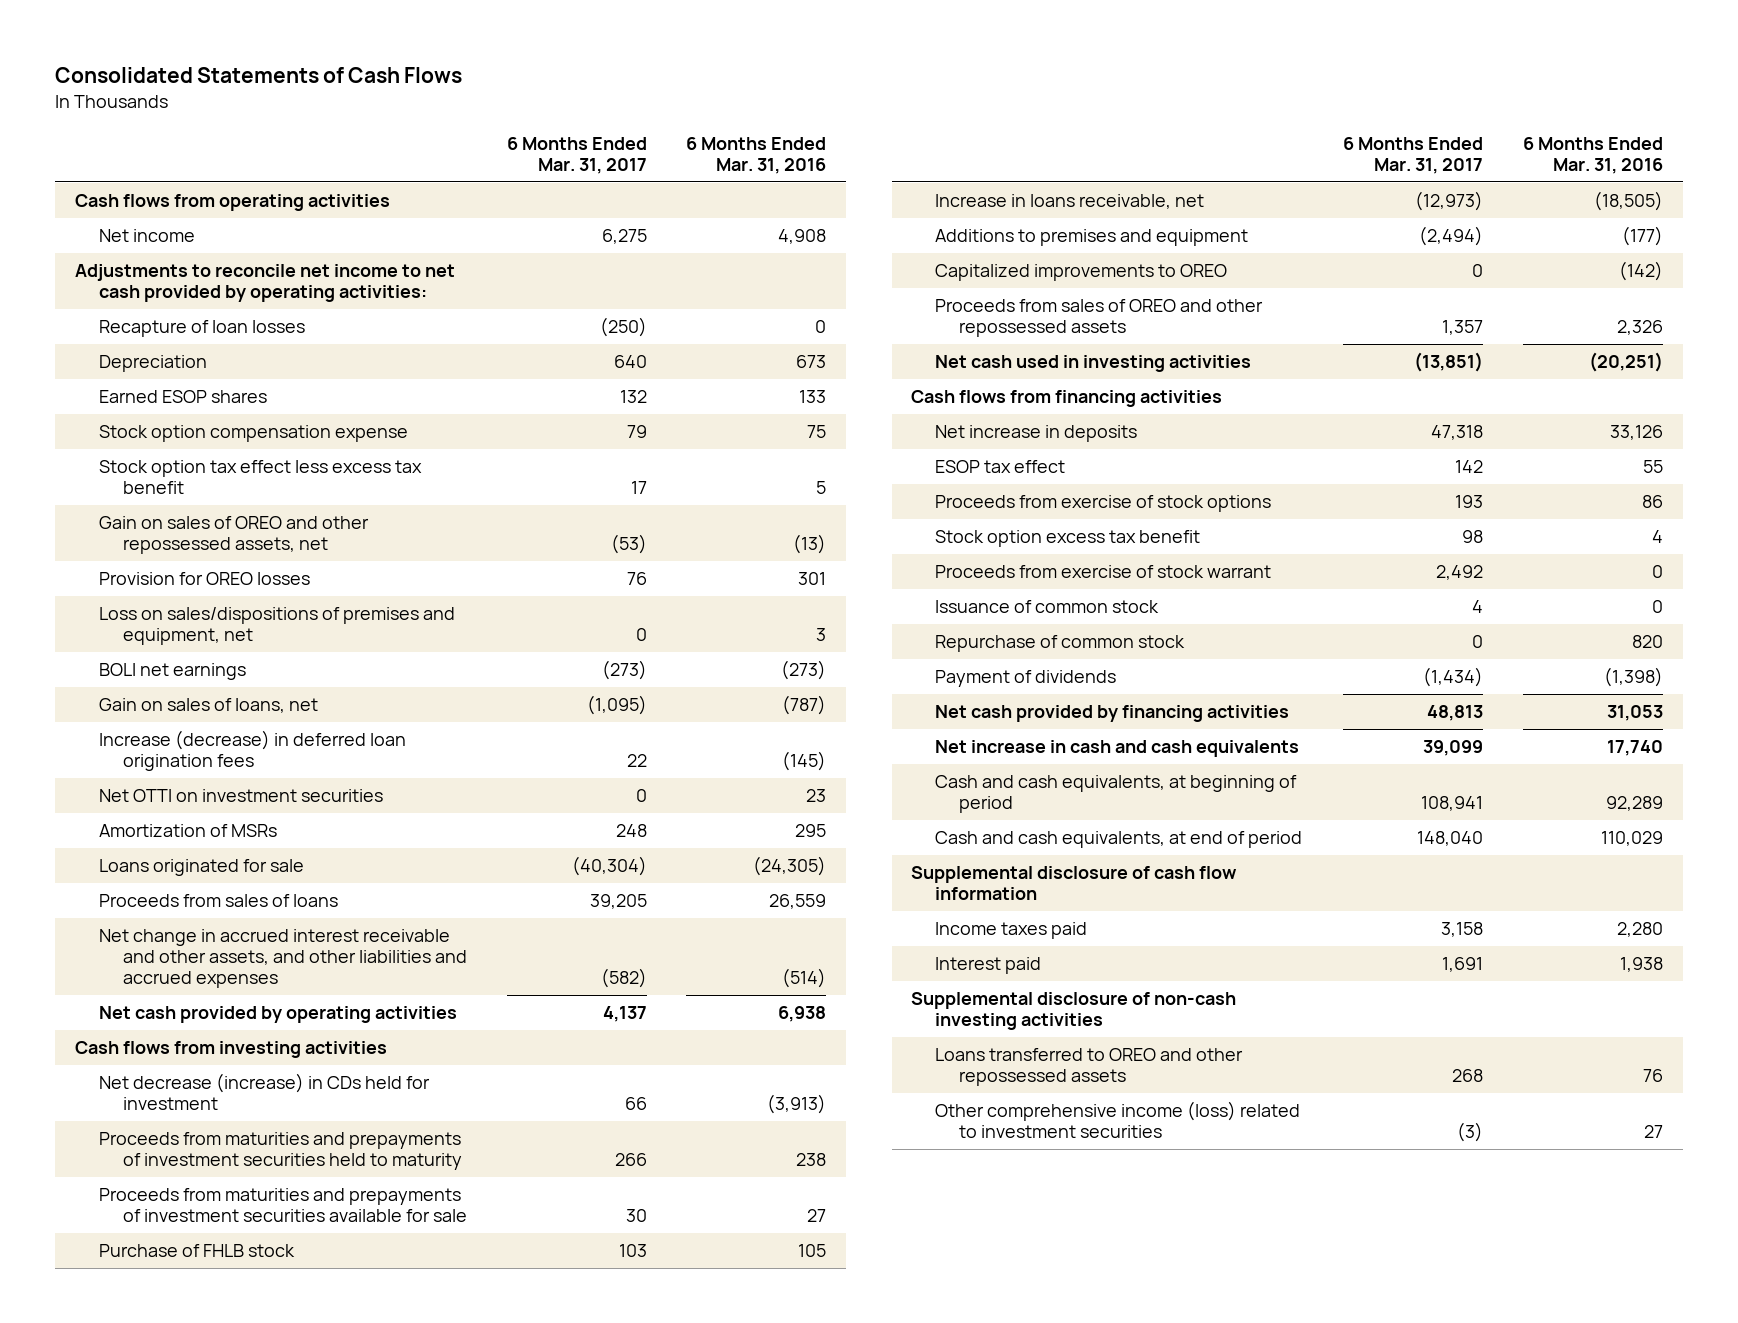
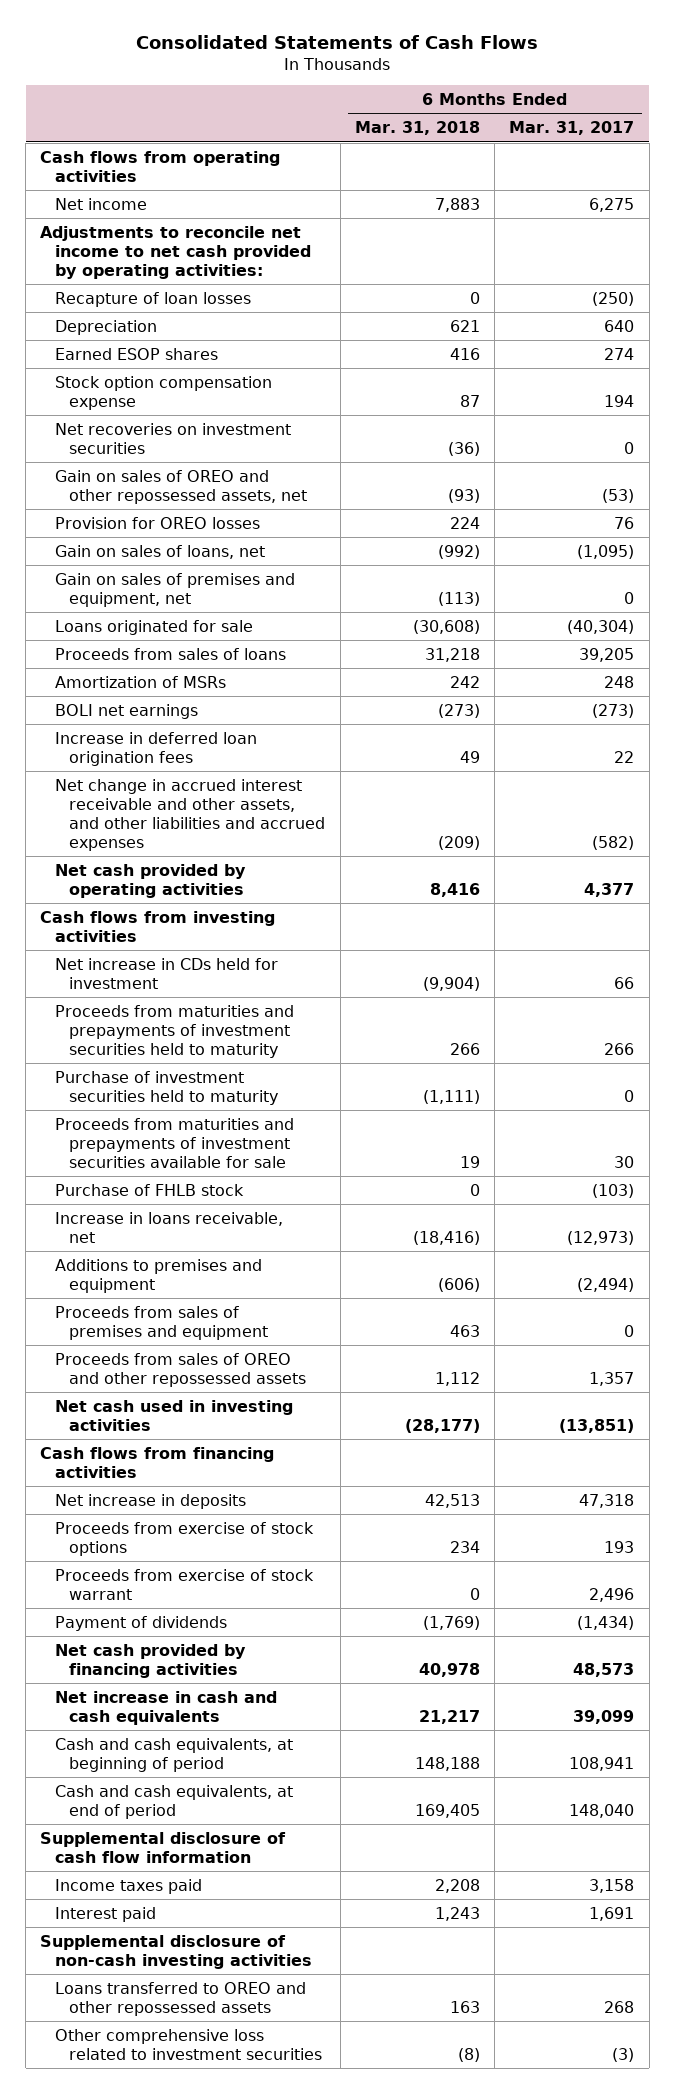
[686,136,827,175] 6 Months Ended Mar. 31, 2016 -> none
none -> [354,121,480,136] Mar. 31, 2018
[98,459,422,495] Stock option tax effect less excess tax benefit -> none
[619,389,647,403] 132 -> [604,347,635,360] 274
[626,424,647,438] 79 -> [604,394,635,407] 194
none -> [54,422,291,454] Net recoveries on investment securities
[98,606,455,646] Loss on sales/dispositions of premises and equipment, net -> none
[98,729,406,772] Increase (decrease) in deferred loan origination fees -> none
[98,788,383,802] Net OTTI on investment securities -> none
none -> [54,572,295,607] Gain on sales of premises and equipment, net
[98,823,277,837] Amortization of MSRs -> [54,675,226,688] Amortization of MSRs
[98,662,246,680] BOLI net earnings -> [54,703,198,719] BOLI net earnings
none -> [54,731,257,766] Increase in deferred loan origination fees
[602,1005,647,1022] 4,137 -> [584,882,635,897] 4,377
[98,1072,430,1111] Net decrease (increase) in CDs held for investment -> [54,957,278,989] Net increase in CDs held for investment
none -> [54,1070,279,1105] Purchase of investment securities held to maturity
[618,1243,647,1257] 103 -> [592,1183,635,1198] (103)
[935,263,1228,281] Capitalized improvements to OREO -> none
none -> [54,1305,269,1340] Proceeds from sales of premises and equipment
[935,459,1066,473] ESOP tax effect -> none
[935,529,1201,547] Stock option excess tax benefit -> none
[935,599,1160,613] Issuance of common stock -> none
[935,634,1186,652] Repurchase of common stock -> none
[1436,564,1484,580] 2,492 -> [589,1587,635,1602] 2,496
[1427,704,1484,721] 48,813 -> [573,1662,635,1677] 48,573
[935,1100,1301,1139] Other comprehensive income (loss) related to investment securities -> [54,2028,323,2060] Other comprehensive loss related to investment securities

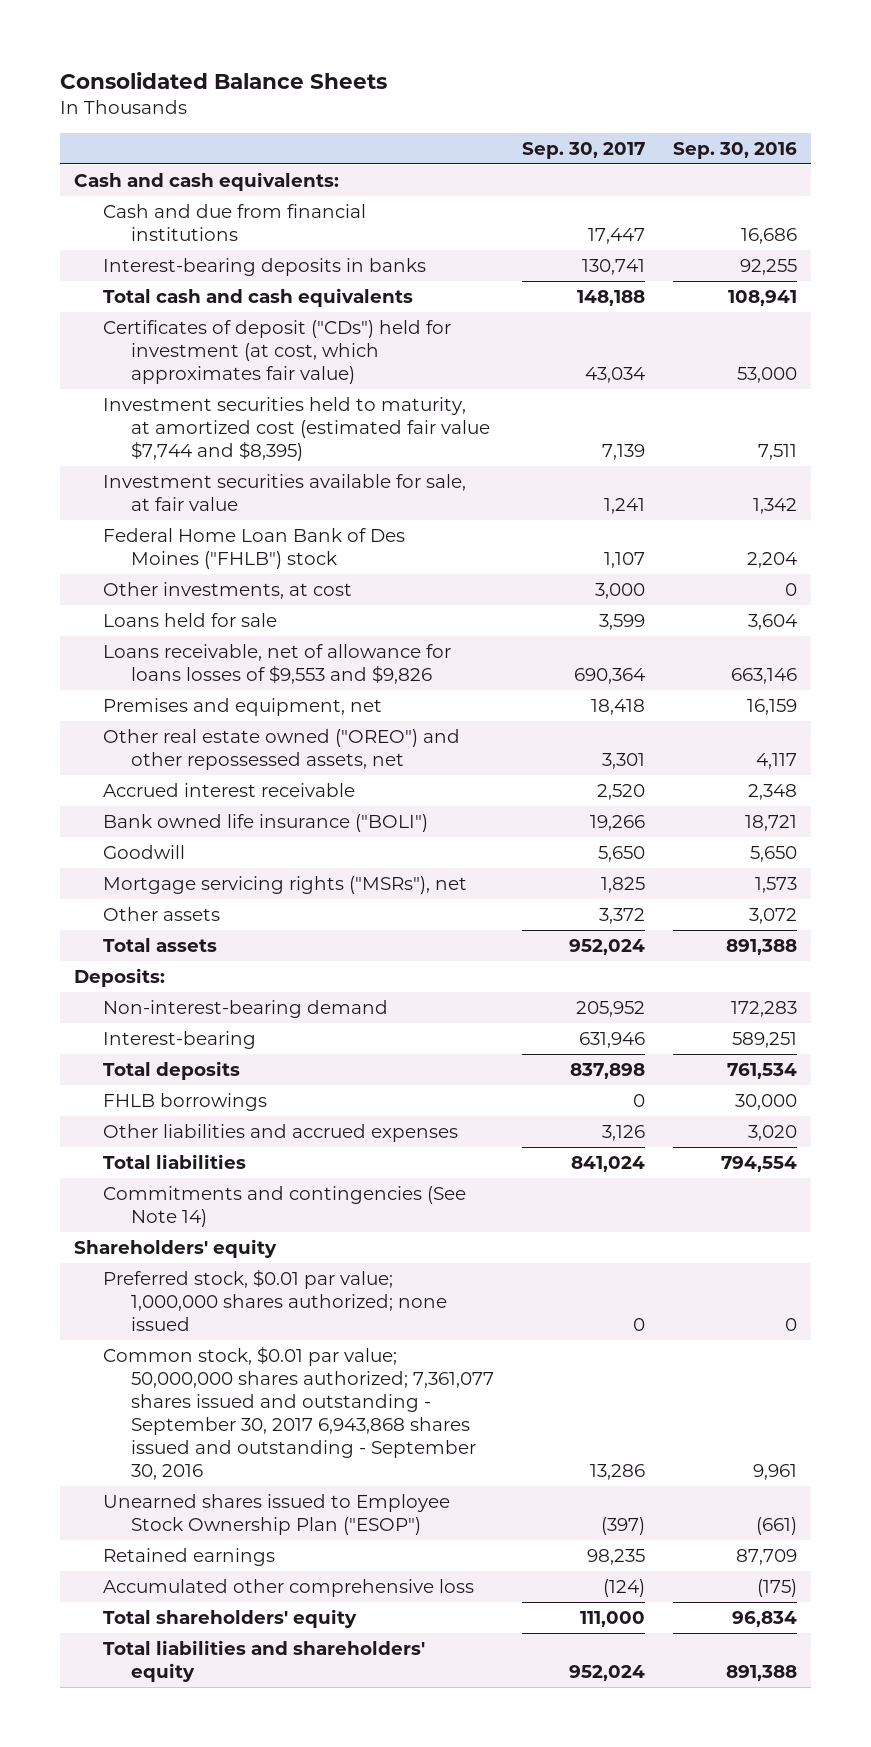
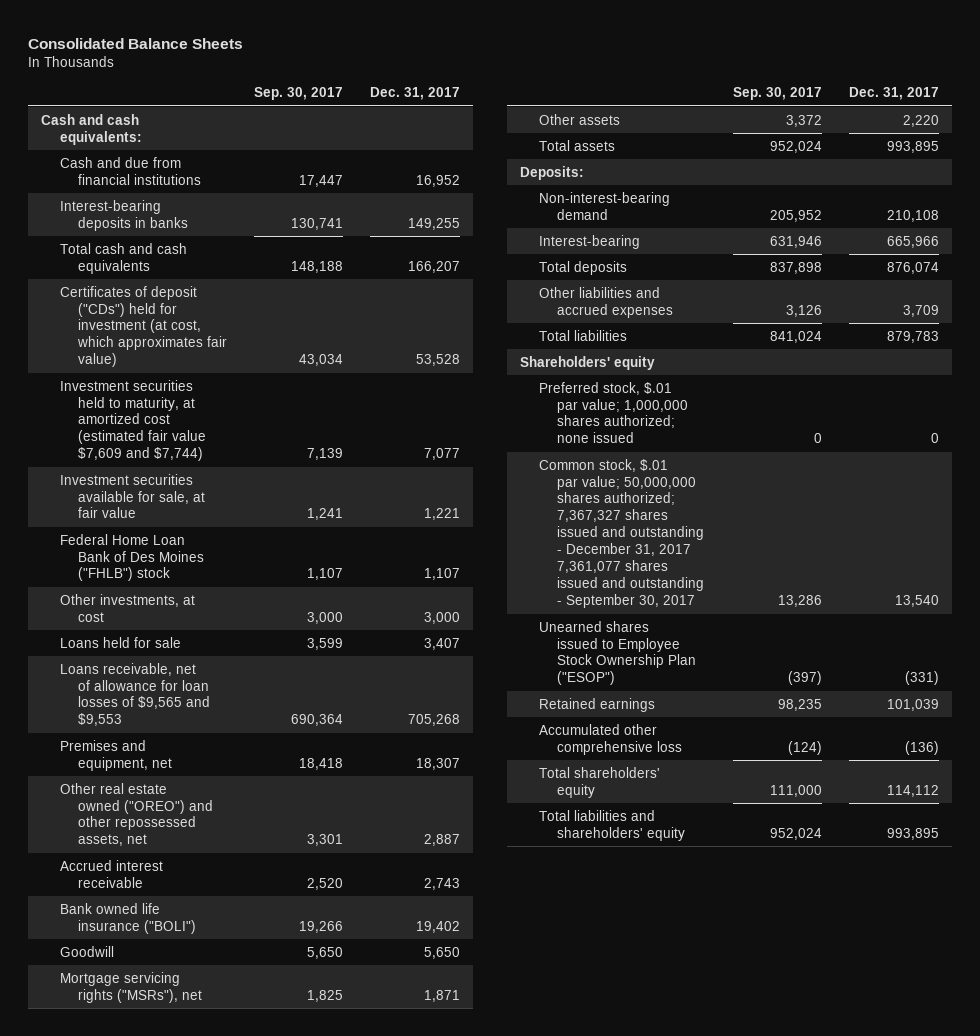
[673,141,798,159] Sep. 30, 2016 -> none
none -> [369,87,460,101] Dec. 31, 2017
[102,397,491,462] Investment securities held to maturity, at amortized cost (estimated fair value $7,744 and $8,395) -> [59,379,207,462] Investment securities held to maturity, at amortized cost (estimated fair value $7,609 and $7,744)
[102,644,451,685] Loans receivable, net of allowance for loans losses of $9,553 and $9,826 -> [59,662,211,727] Loans receivable, net of allowance for loan losses of $9,565 and $9,553
[102,1093,267,1112] FHLB borrowings -> none
[102,1186,466,1228] Commitments and contingencies (See Note 14) -> none
[102,1269,448,1332] Preferred stock, $0.01 par value; 1,000,000 shares authorized; none issued -> [538,381,689,444] Preferred stock, $.01 par value; 1,000,000 shares authorized; none issued
[102,1346,495,1481] Common stock, $0.01 par value; 50,000,000 shares authorized; 7,361,077 shares issued and outstanding - September 30, 2017 6,943,868 shares issued and outstanding - September 30, 2016 -> [538,458,705,609] Common stock, $.01 par value; 50,000,000 shares authorized; 7,367,327 shares issued and outstanding - December 31, 2017 7,361,077 shares issued and outstanding - September 30, 2017

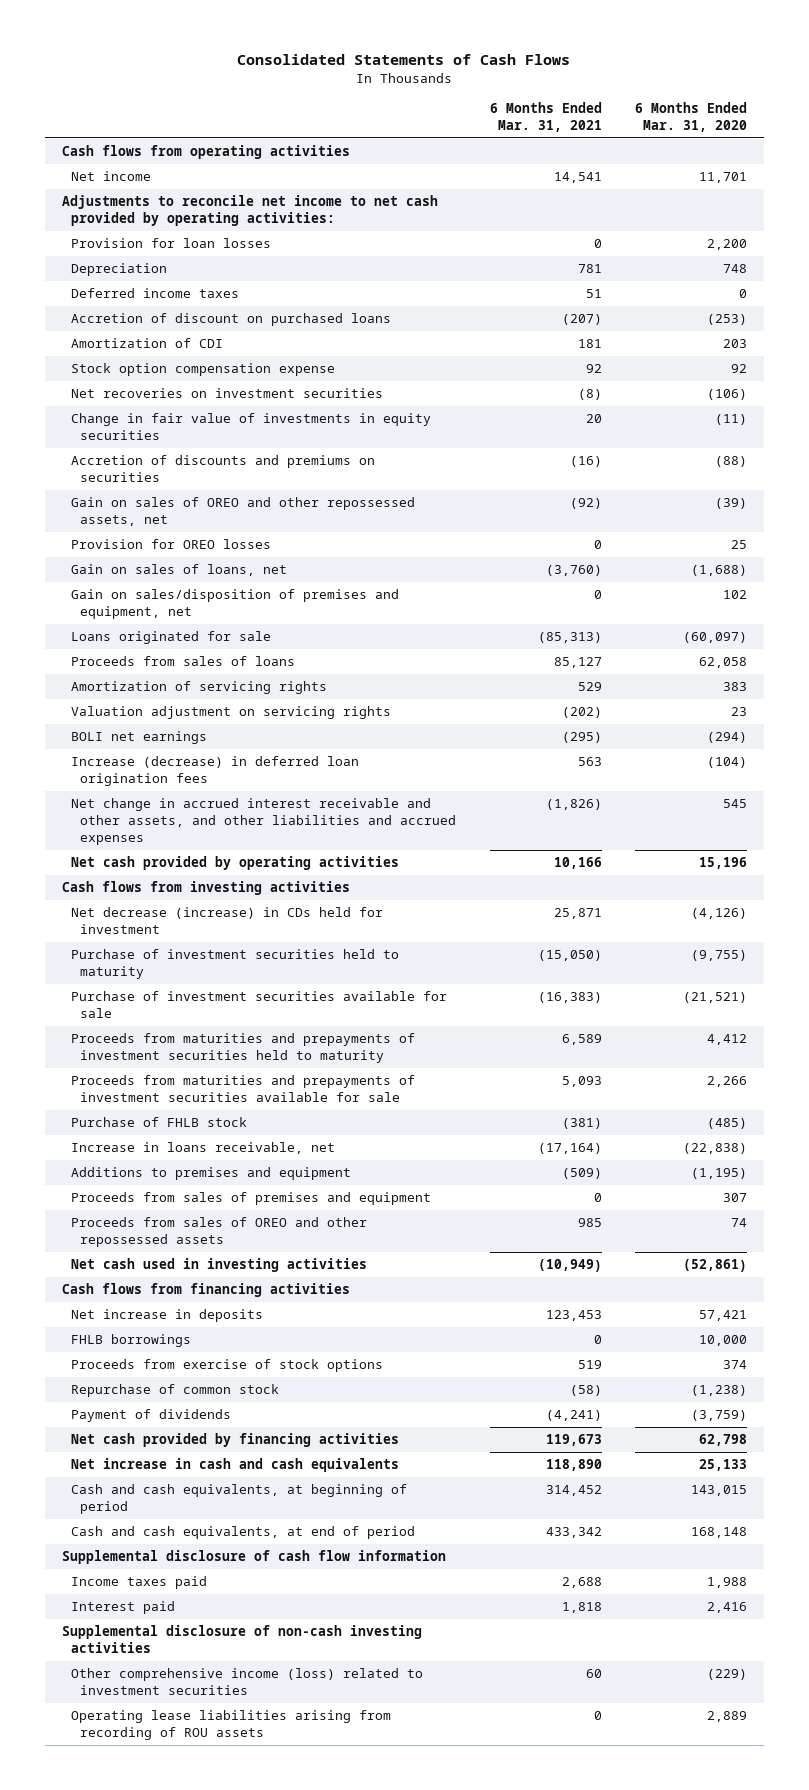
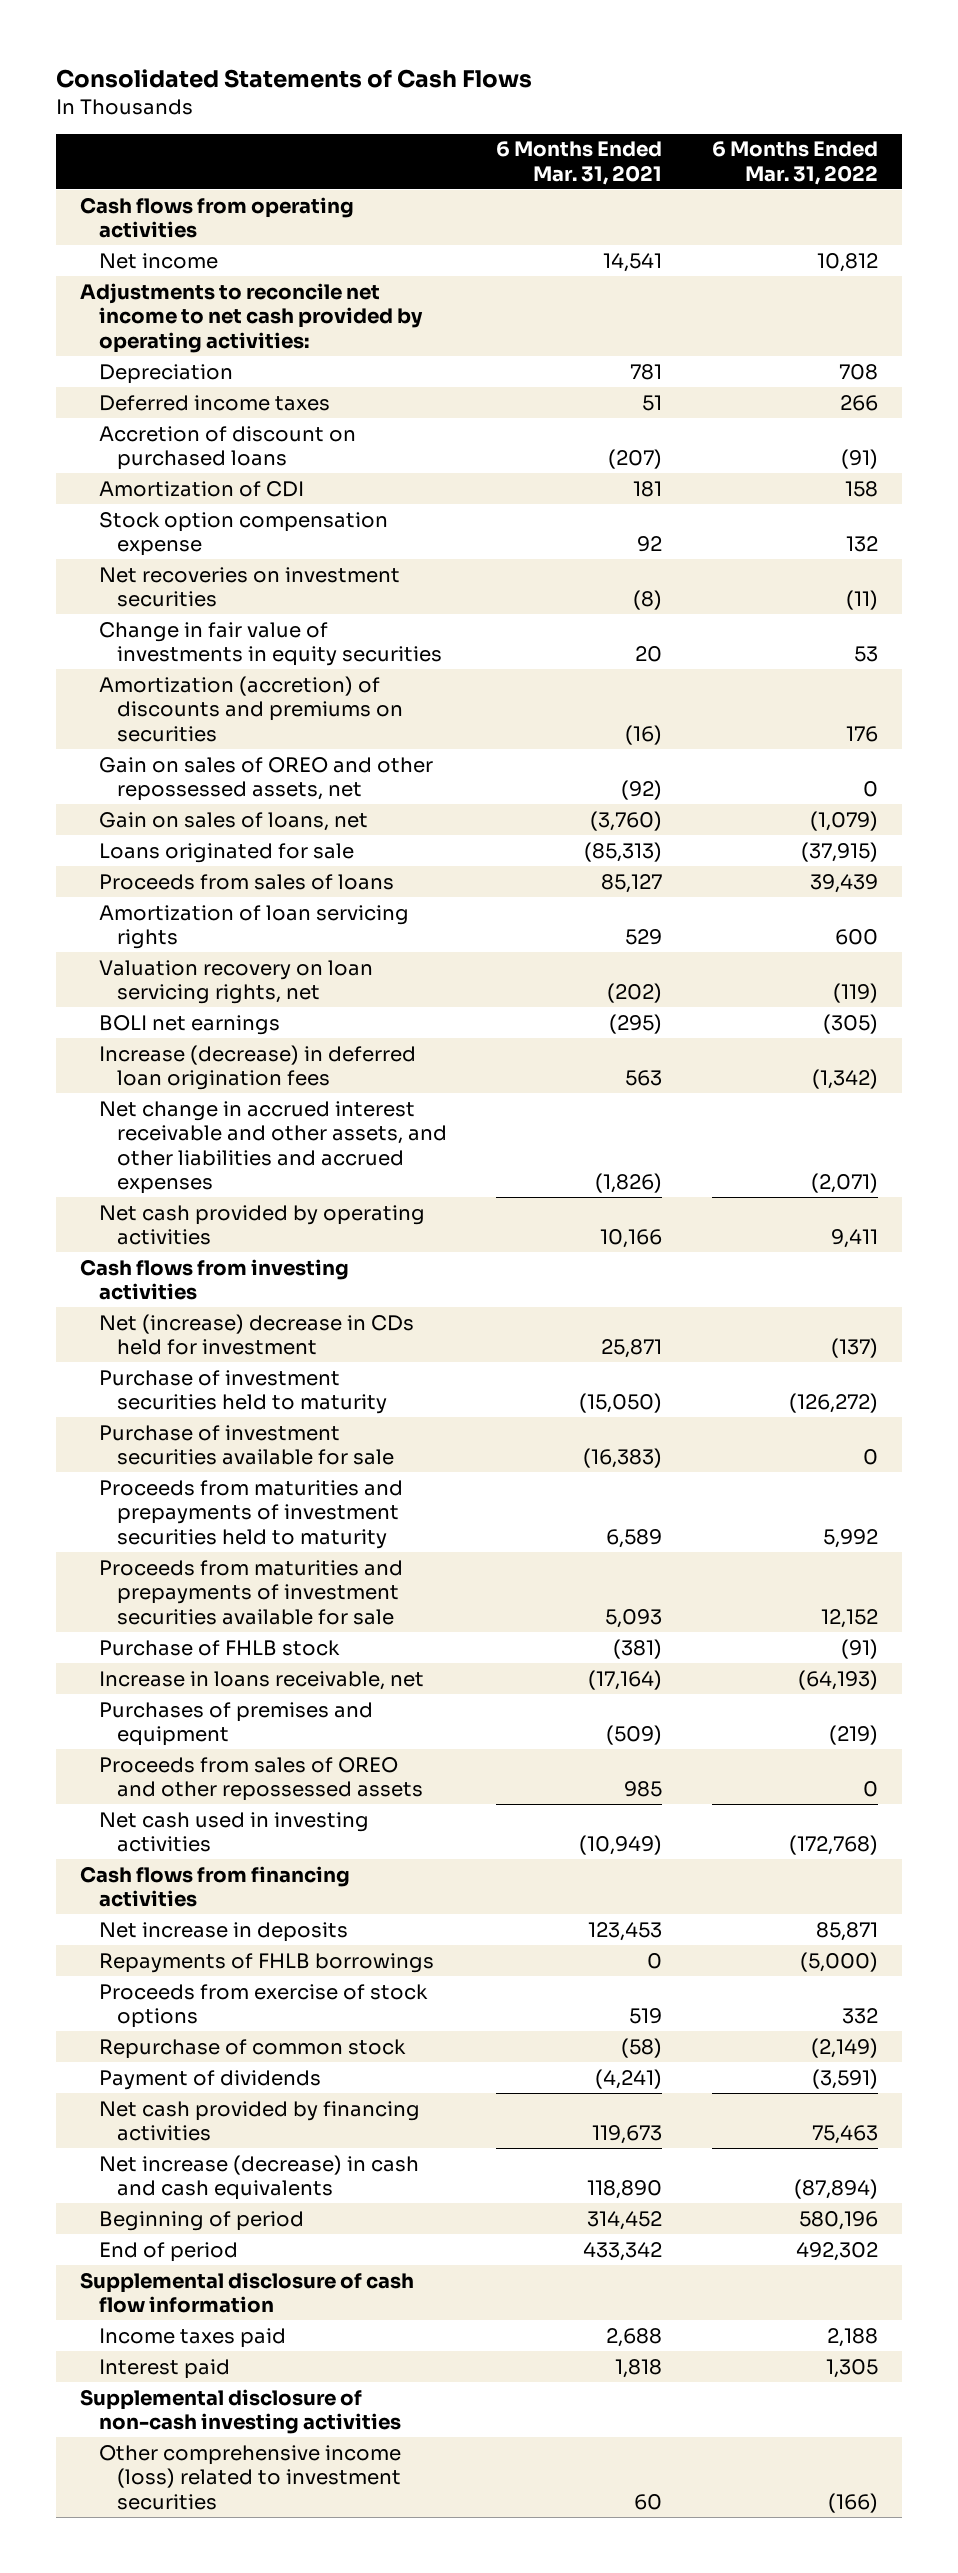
[635,102,748,132] 6 Months Ended Mar. 31, 2020 -> none
none -> [711,141,878,185] 6 Months Ended Mar. 31, 2022
[70,238,271,249] Provision for loan losses -> none
[70,455,375,483] Accretion of discounts and premiums on securities -> [98,675,403,742] Amortization (accretion) of discounts and premiums on securities
[70,539,271,550] Provision for OREO losses -> none
[70,589,399,620] Gain on sales/disposition of premises and equipment, net -> none
[70,681,327,695] Amortization of servicing rights -> [98,904,409,950] Amortization of loan servicing rights
[70,706,391,720] Valuation adjustment on servicing rights -> [98,959,373,1005] Valuation recovery on loan servicing rights, net
[70,907,383,935] Net decrease (increase) in CDs held for investment -> [98,1313,414,1356] Net (increase) decrease in CDs held for investment
[70,1192,431,1206] Proceeds from sales of premises and equipment -> none
[70,1167,351,1181] Additions to premises and equipment -> [98,1701,373,1747] Purchases of premises and equipment
[70,1334,191,1348] FHLB borrowings -> [98,1952,434,1973] Repayments of FHLB borrowings
[70,1458,399,1473] Net increase in cash and cash equivalents -> [98,2154,419,2201] Net increase (decrease) in cash and cash equivalents
[70,1484,407,1515] Cash and cash equivalents, at beginning of period -> [98,2210,304,2231] Beginning of period
[70,1526,415,1540] Cash and cash equivalents, at end of period -> [98,2241,238,2262] End of period
[70,1710,391,1741] Operating lease liabilities arising from recording of ROU assets -> none

